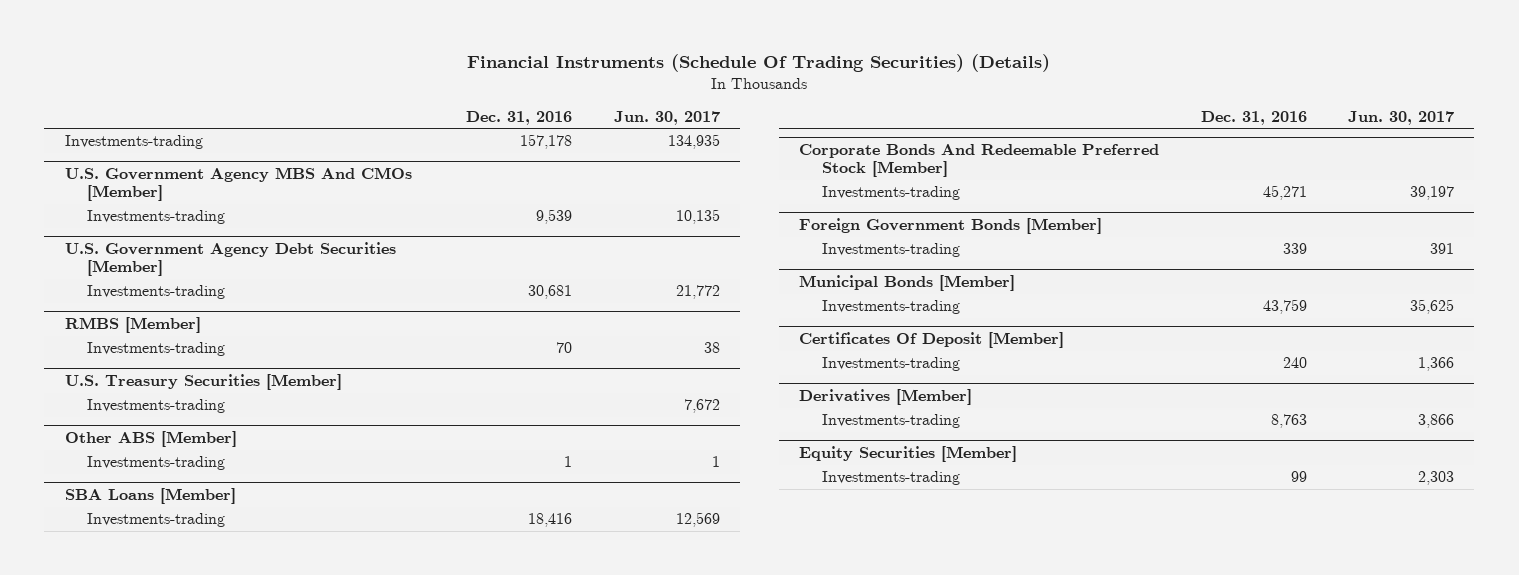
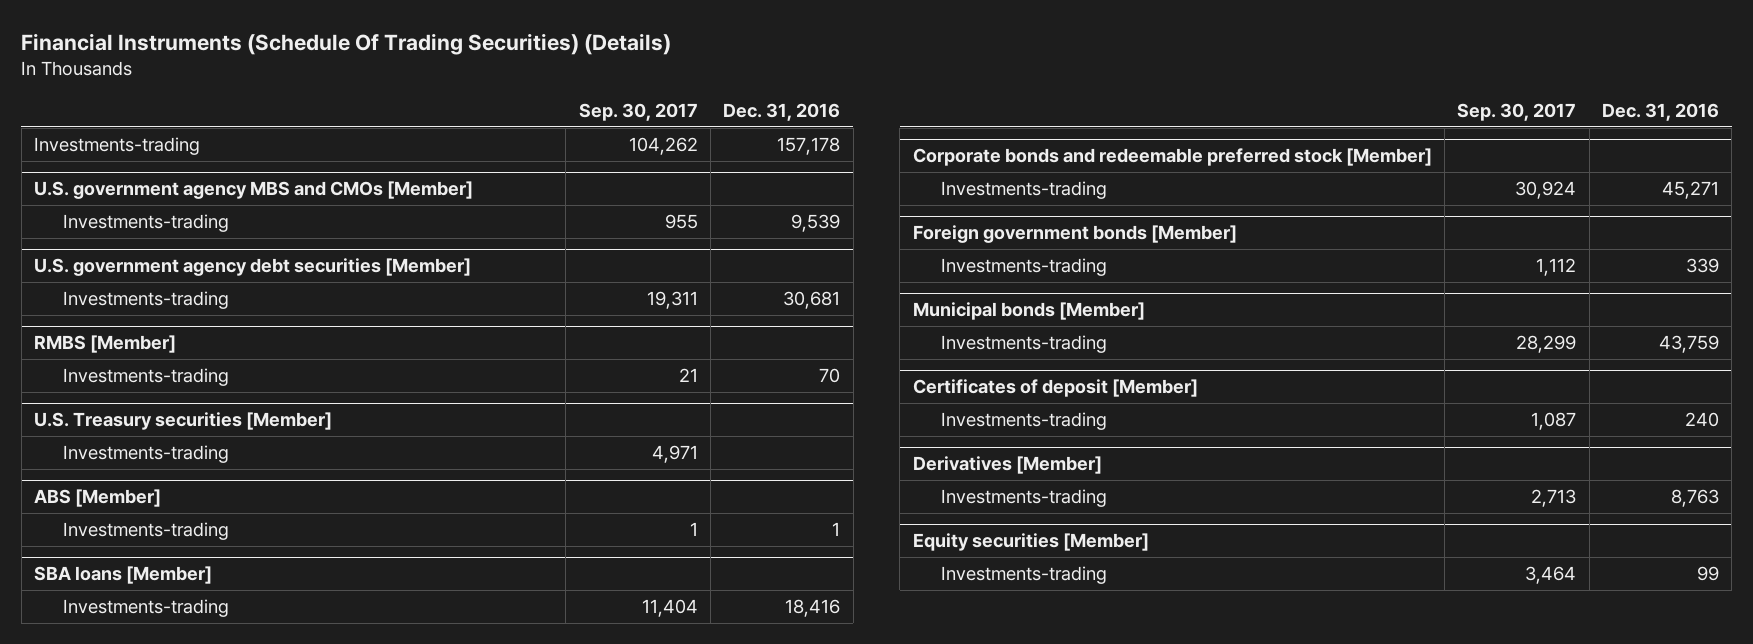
[613,110,720,125] Jun. 30, 2017 -> none
none -> [578,102,698,121] Sep. 30, 2017
[65,167,413,201] U.S. Government Agency MBS And CMOs [Member] -> [33,181,473,200] U.S. government agency MBS and CMOs [Member]
[65,242,397,276] U.S. Government Agency Debt Securities [Member] -> [33,258,471,277] U.S. government agency debt securities [Member]
[65,374,343,391] U.S. Treasury Securities [Member] -> [33,412,332,431] U.S. Treasury securities [Member]
[65,431,238,448] Other ABS [Member] -> [33,489,161,508] ABS [Member]
[65,488,237,505] SBA Loans [Member] -> [33,566,212,585] SBA loans [Member]
[799,144,1160,177] Corporate Bonds And Redeemable Preferred Stock [Member] -> [912,148,1432,167] Corporate bonds and redeemable preferred stock [Member]
[799,218,1103,235] Foreign Government Bonds [Member] -> [912,225,1237,244] Foreign government bonds [Member]
[799,275,1016,292] Municipal Bonds [Member] -> [912,302,1145,321] Municipal bonds [Member]
[799,332,1065,349] Certificates Of Deposit [Member] -> [912,379,1198,398] Certificates of deposit [Member]
[799,446,1018,463] Equity Securities [Member] -> [912,533,1149,552] Equity securities [Member]

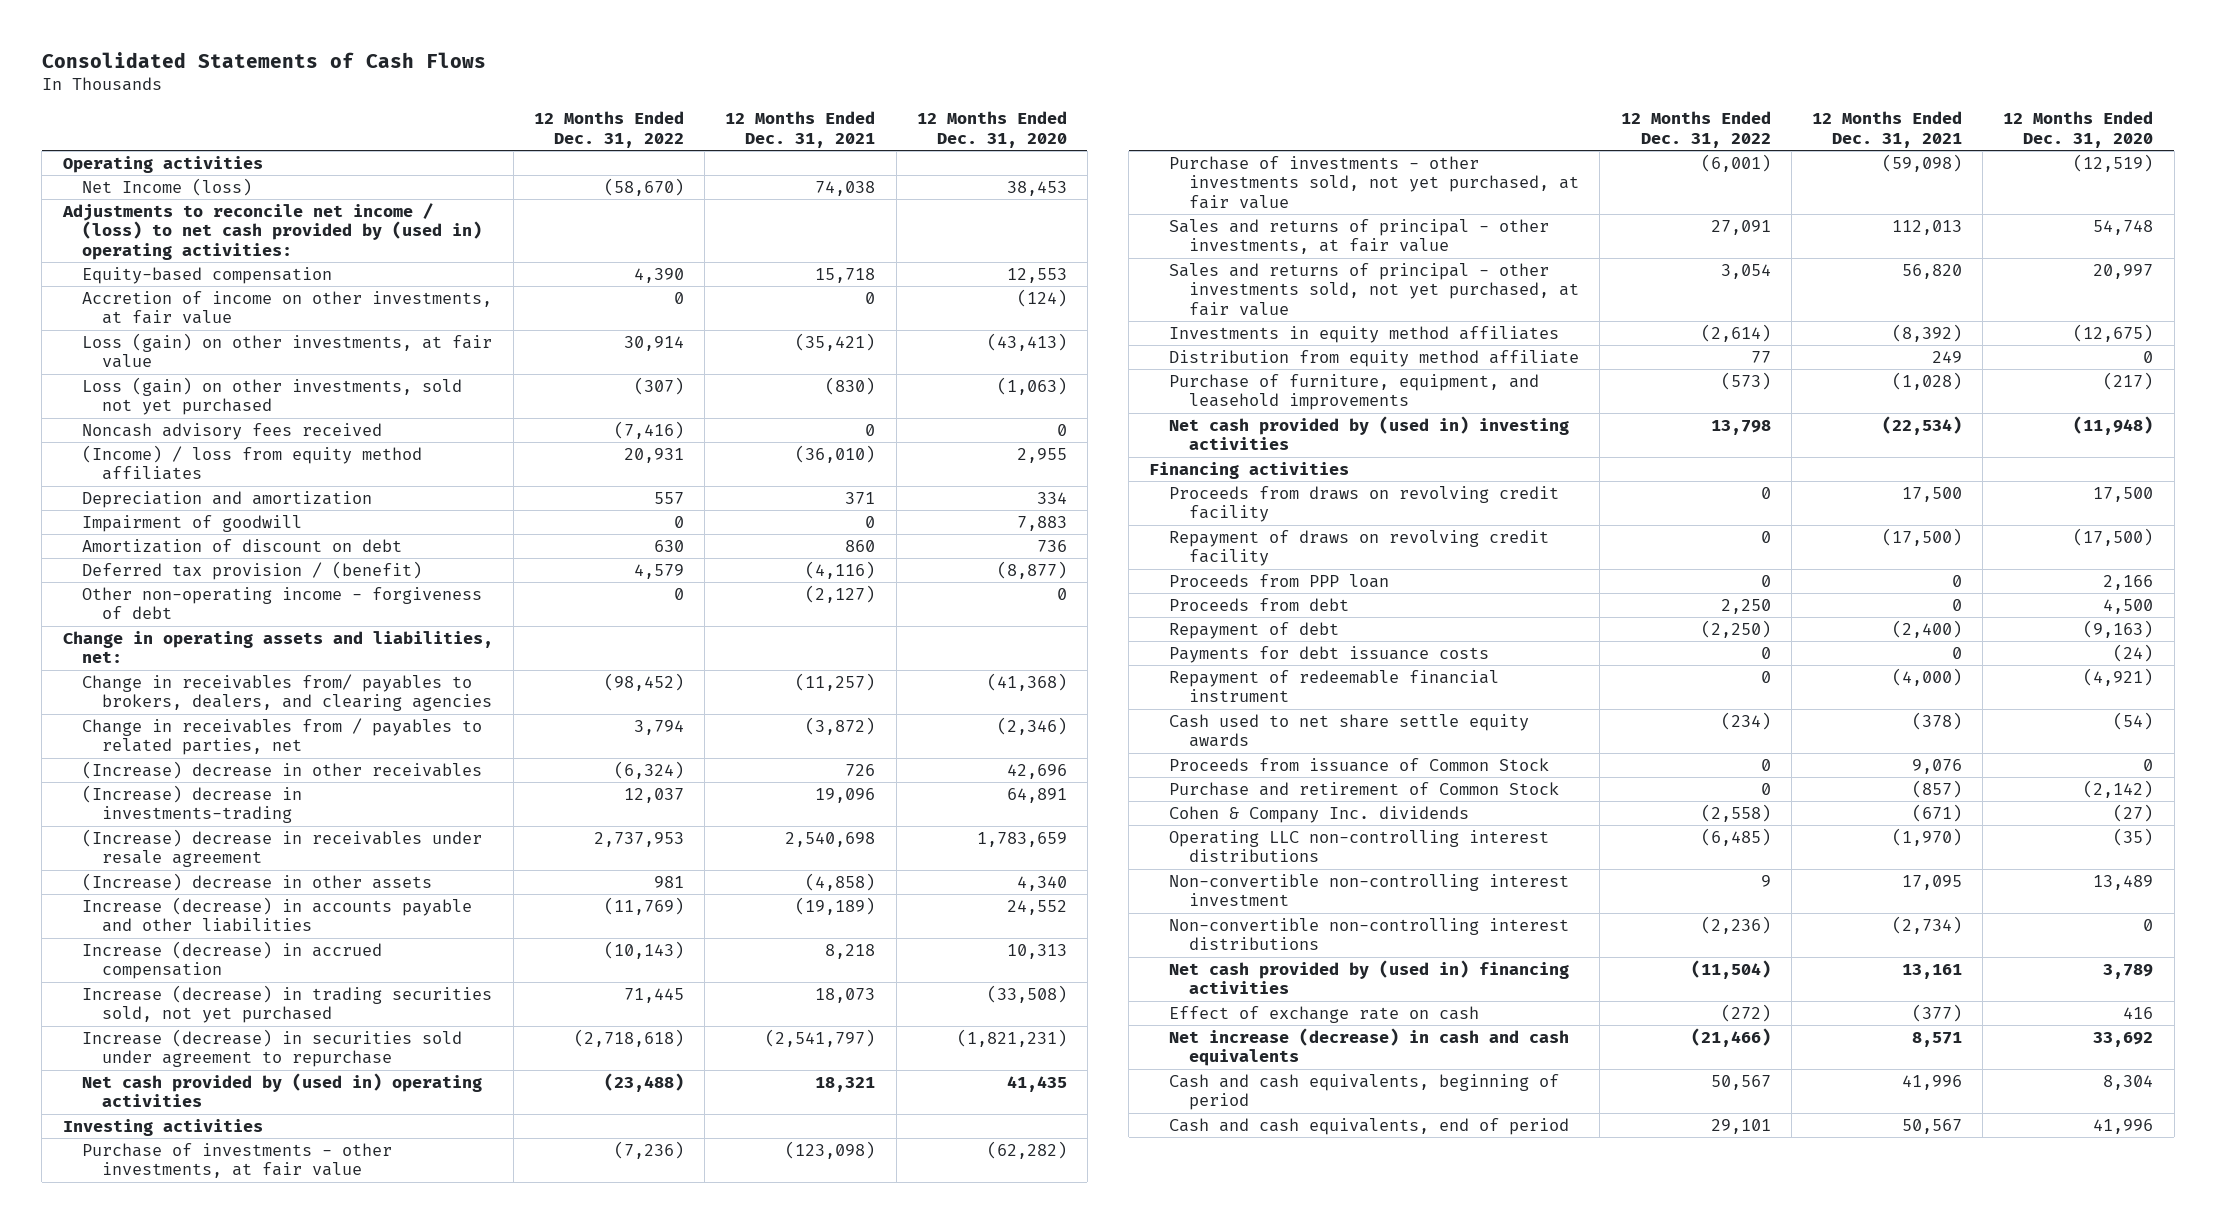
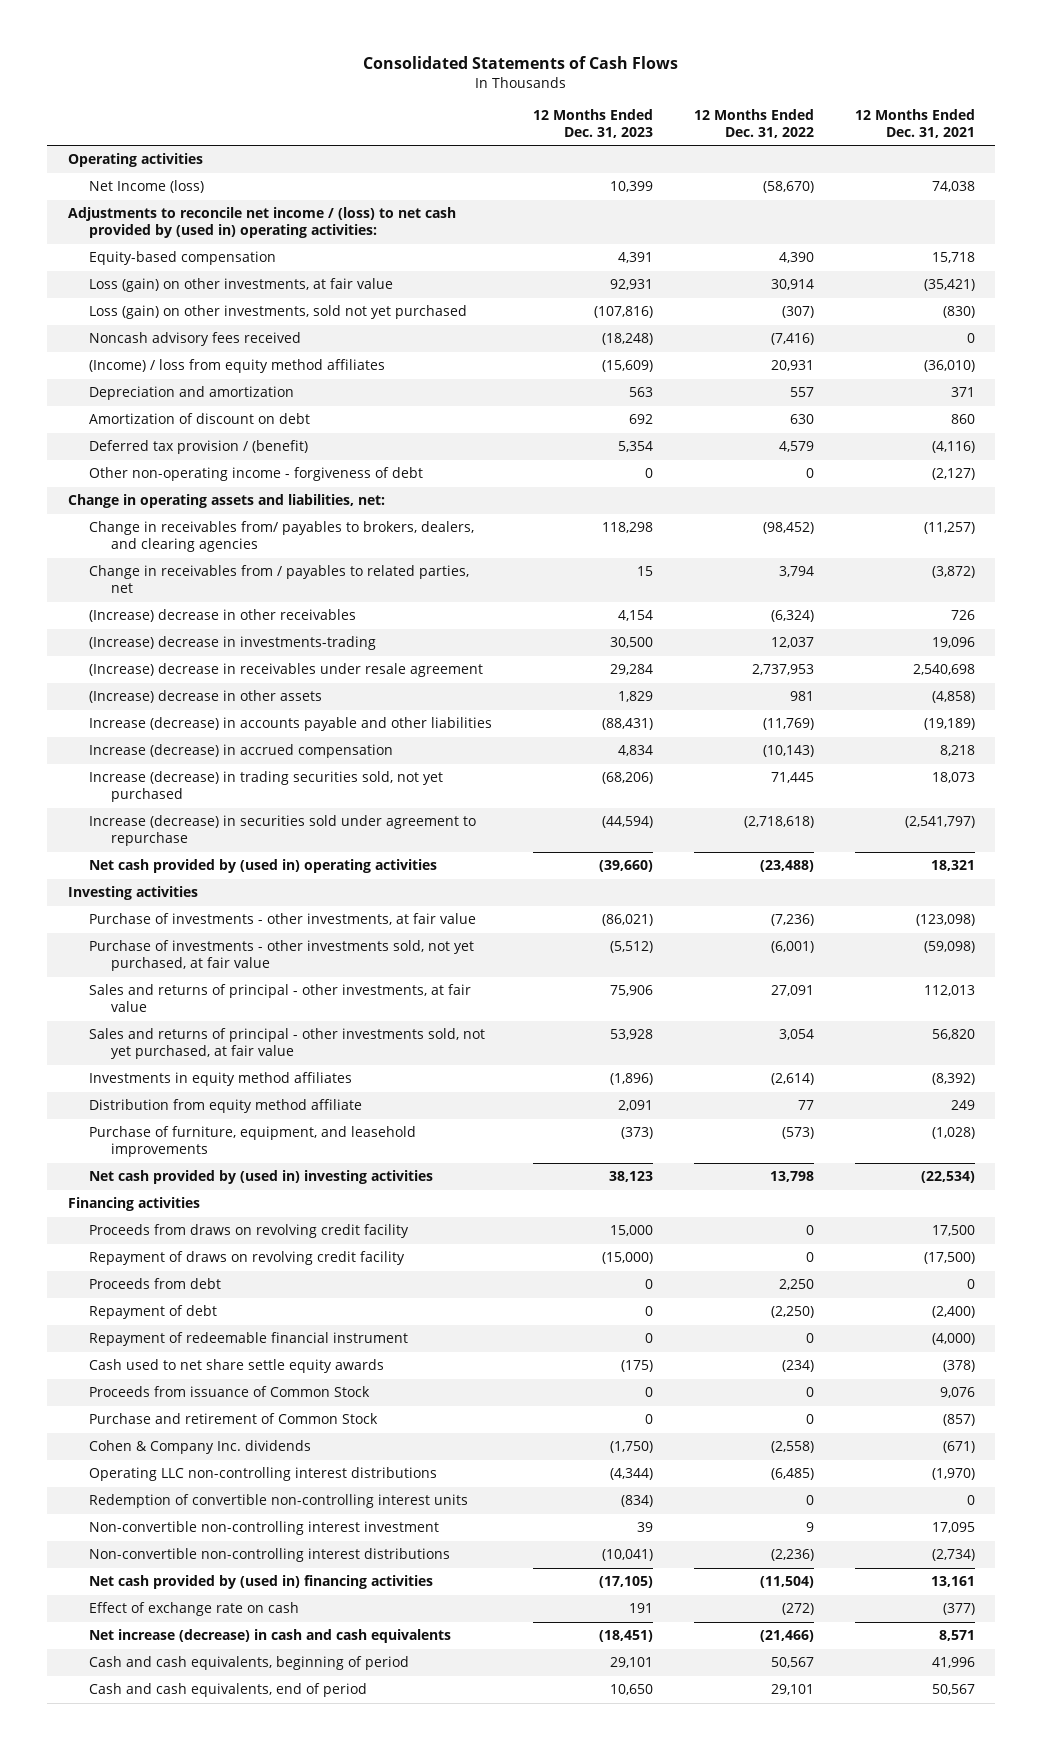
[916,111,1067,148] 12 Months Ended Dec. 31, 2020 -> none
none -> [533,109,654,138] 12 Months Ended Dec. 31, 2023
[82,290,493,325] Accretion of income on other investments, at fair value -> none
[82,514,303,532] Impairment of goodwill -> none
[1168,573,1389,588] Proceeds from PPP loan -> none
[1168,645,1489,663] Payments for debt issuance costs -> none
none -> [89,1494,469,1509] Redemption of convertible non-controlling interest units

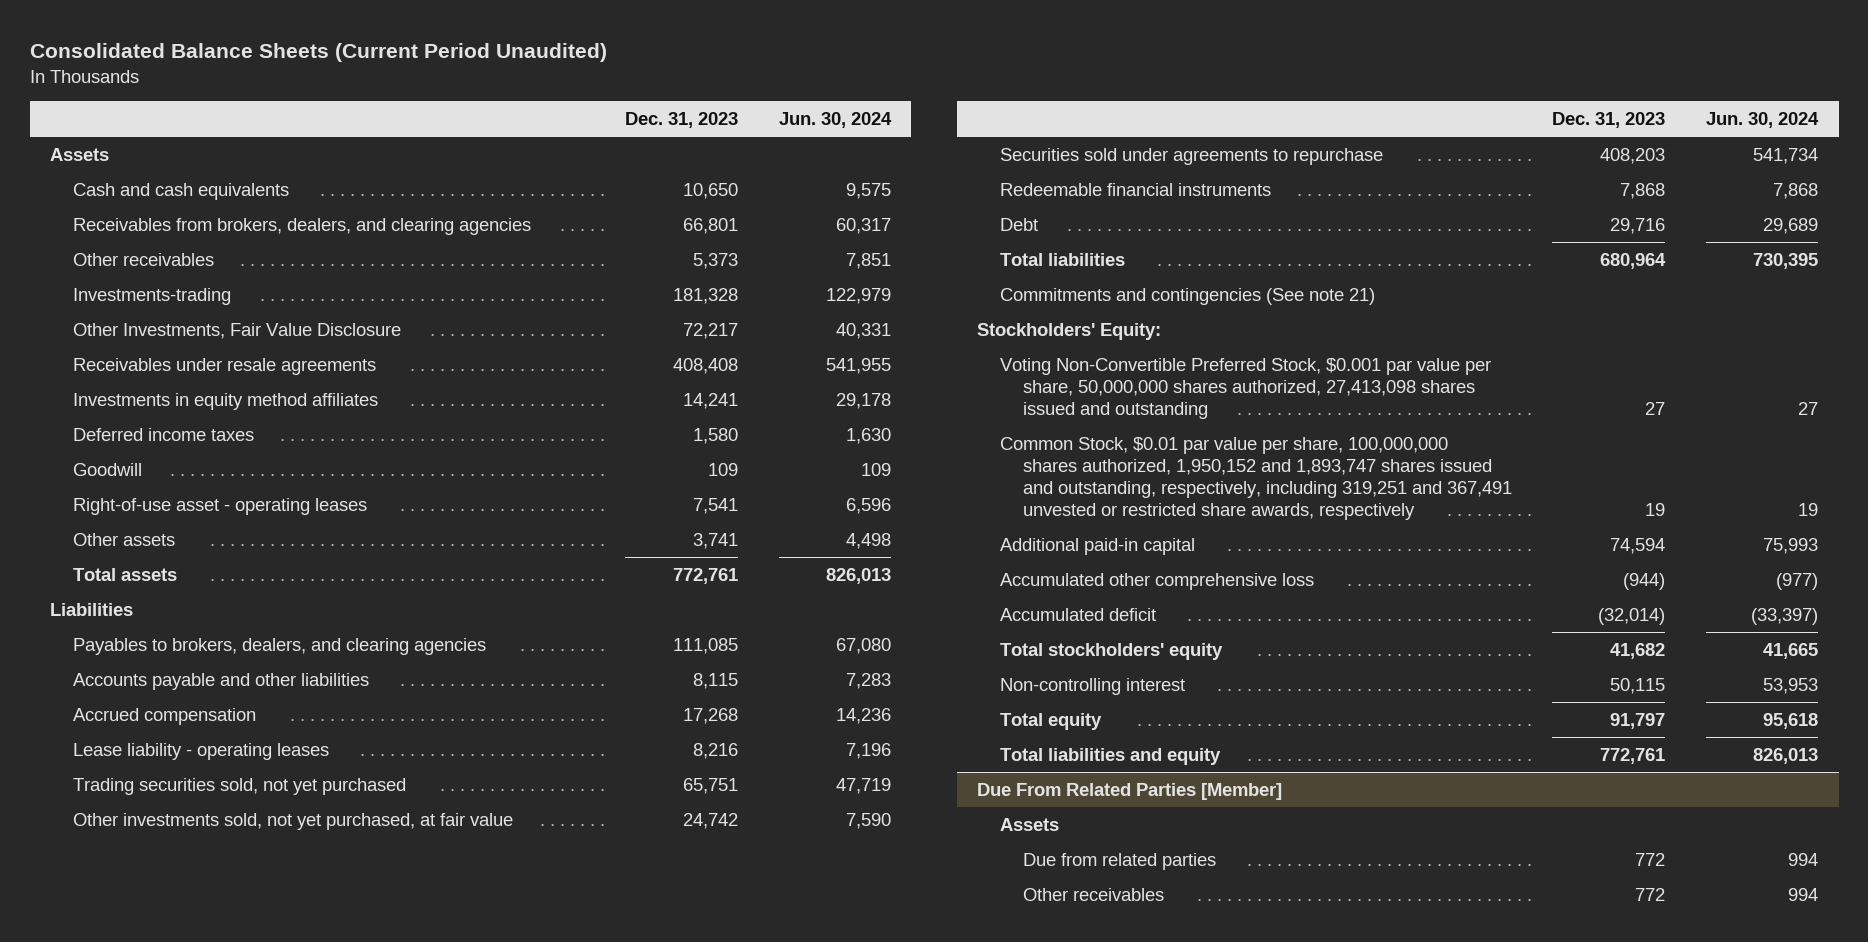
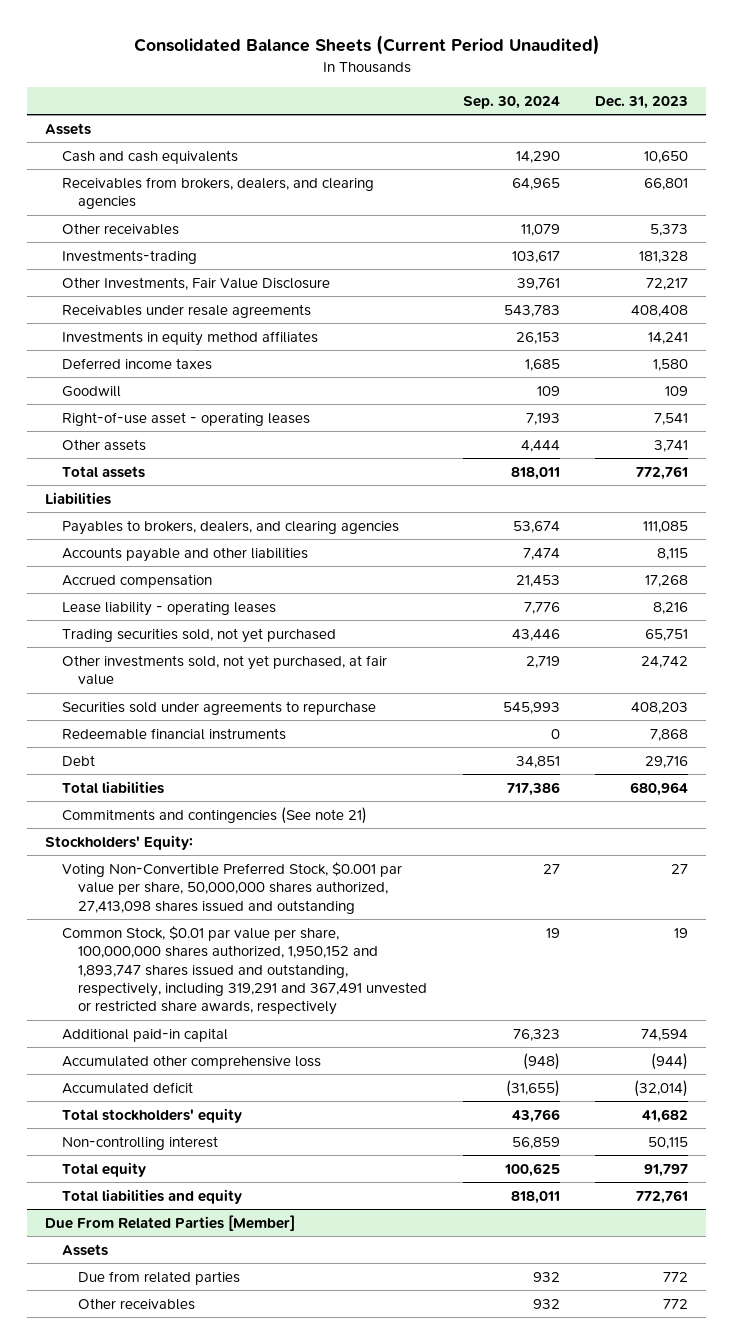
[778,112,892,129] Jun. 30, 2024 -> none
none -> [462,95,560,109] Sep. 30, 2024
[1000,436,1512,520] Common Stock, $0.01 par value per share, 100,000,000 shares authorized, 1,950,152 and 1,893,747 shares issued and outstanding, respectively, including 319,251 and 367,491 unvested or restricted share awards, respectively -> [61,925,428,1016] Common Stock, $0.01 par value per share, 100,000,000 shares authorized, 1,950,152 and 1,893,747 shares issued and outstanding, respectively, including 319,291 and 367,491 unvested or restricted share awards, respectively

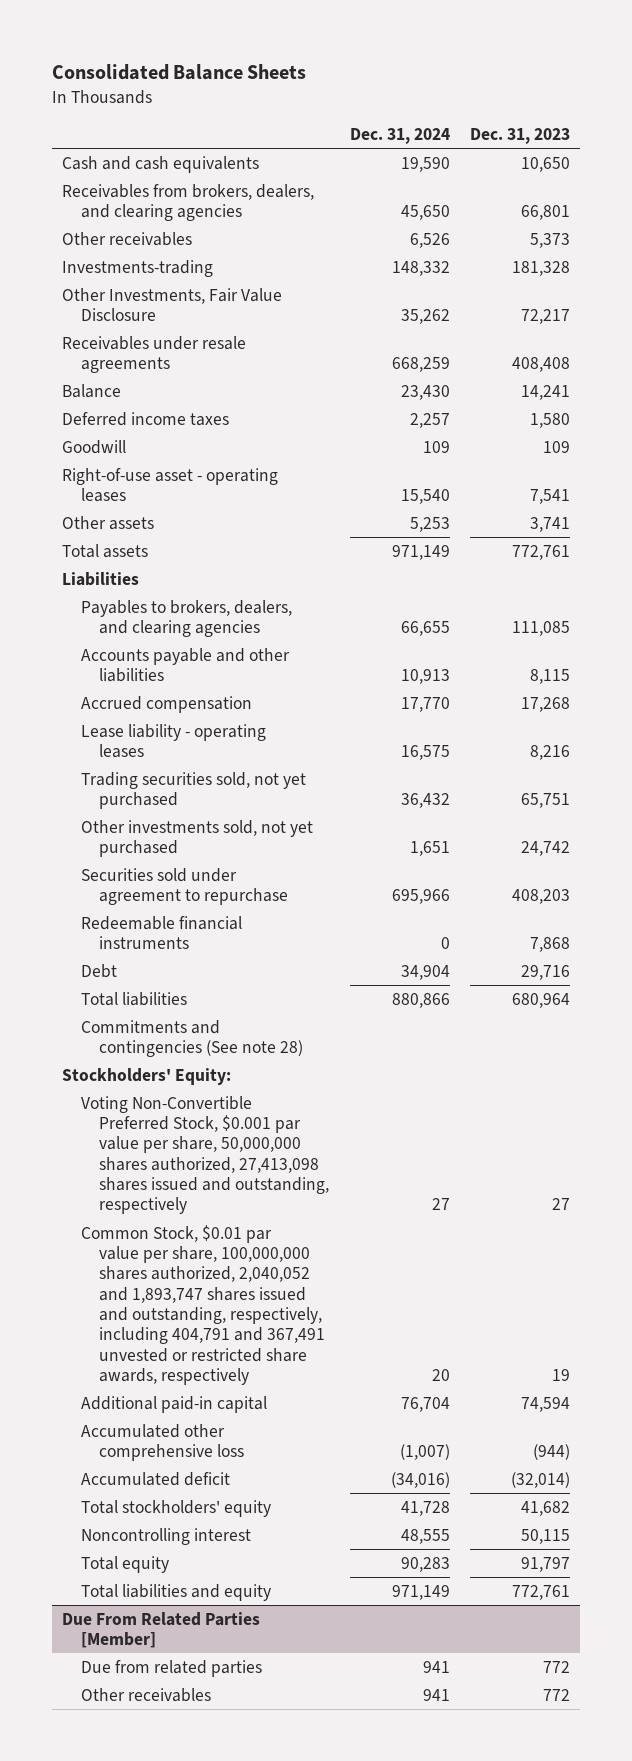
[133,35,600,56] Consolidated Balance Sheets (Current Period Unaudited) -> [52,64,307,81] Consolidated Balance Sheets
[462,95,560,109] Sep. 30, 2024 -> none
none -> [349,127,450,144] Dec. 31, 2024
[45,122,92,135] Assets -> none
[61,330,318,346] Investments in equity method affiliates -> [62,383,122,398] Balance
[61,654,387,686] Other investments sold, not yet purchased, at fair value -> [80,819,313,858] Other investments sold, not yet purchased
[61,700,376,715] Securities sold under agreements to repurchase -> [80,867,289,906] Securities sold under agreement to repurchase
[61,806,367,824] Commitments and contingencies (See note 21) -> [80,1019,304,1058] Commitments and contingencies (See note 28)
[61,861,402,914] Voting Non-Convertible Preferred Stock, $0.001 par value per share, 50,000,000 shares authorized, 27,413,098 shares issued and outstanding -> [80,1095,330,1215] Voting Non-Convertible Preferred Stock, $0.001 par value per share, 50,000,000 shares authorized, 27,413,098 shares issued and outstanding, respectively
[61,925,428,1016] Common Stock, $0.01 par value per share, 100,000,000 shares authorized, 1,950,152 and 1,893,747 shares issued and outstanding, respectively, including 319,291 and 367,491 unvested or restricted share awards, respectively -> [80,1224,326,1385] Common Stock, $0.01 par value per share, 100,000,000 shares authorized, 2,040,052 and 1,893,747 shares issued and outstanding, respectively, including 404,791 and 367,491 unvested or restricted share awards, respectively
[61,1135,218,1150] Non-controlling interest -> [80,1527,251,1545] Noncontrolling interest
[61,1243,108,1256] Assets -> none

